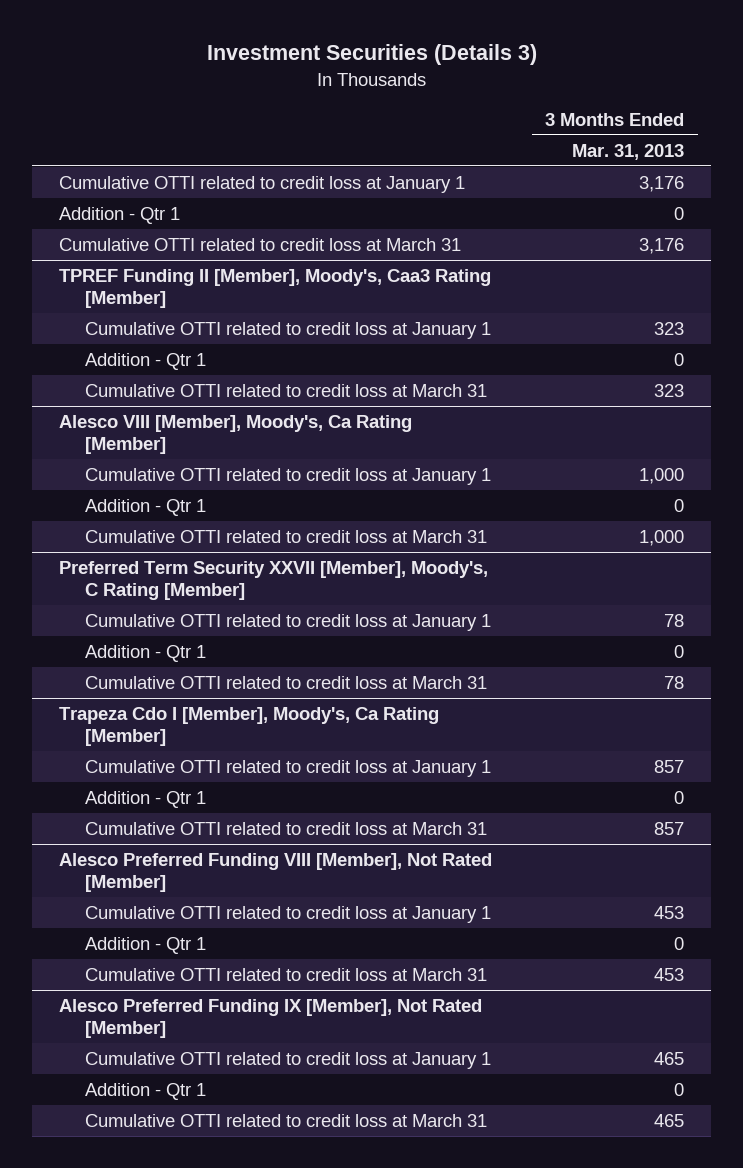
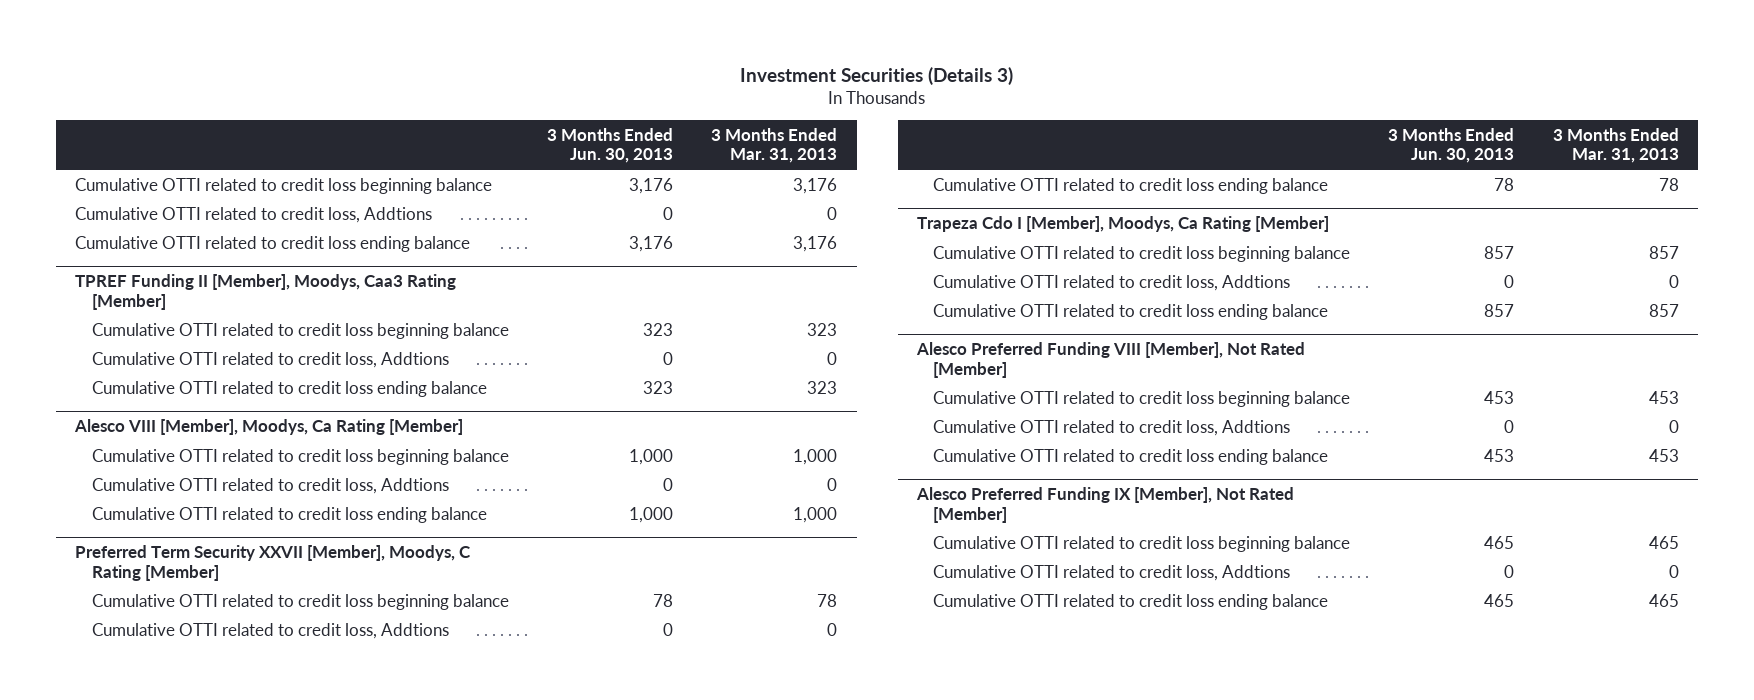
none -> [547,127,674,164] 3 Months Ended Jun. 30, 2013
[58,175,465,193] Cumulative OTTI related to credit loss at January 1 -> [75,177,493,194] Cumulative OTTI related to credit loss beginning balance
[58,206,180,224] Addition - Qtr 1 -> [75,206,433,223] Cumulative OTTI related to credit loss, Addtions
[58,237,461,251] Cumulative OTTI related to credit loss at March 31 -> [75,235,471,252] Cumulative OTTI related to credit loss ending balance
[58,268,491,309] TPREF Funding II [Member], Moody's, Caa3 Rating [Member] -> [75,274,457,310] TPREF Funding II [Member], Moodys, Caa3 Rating [Member]
[84,321,491,339] Cumulative OTTI related to credit loss at January 1 -> [91,322,509,339] Cumulative OTTI related to credit loss beginning balance
[84,352,206,370] Addition - Qtr 1 -> [91,351,449,368] Cumulative OTTI related to credit loss, Addtions
[84,383,487,397] Cumulative OTTI related to credit loss at March 31 -> [91,380,487,397] Cumulative OTTI related to credit loss ending balance
[58,414,412,455] Alesco VIII [Member], Moody's, Ca Rating [Member] -> [74,419,464,436] Alesco VIII [Member], Moodys, Ca Rating [Member]
[84,467,491,485] Cumulative OTTI related to credit loss at January 1 -> [91,448,509,465] Cumulative OTTI related to credit loss beginning balance
[84,498,206,516] Addition - Qtr 1 -> [91,477,449,494] Cumulative OTTI related to credit loss, Addtions
[84,529,487,543] Cumulative OTTI related to credit loss at March 31 -> [91,506,487,523] Cumulative OTTI related to credit loss ending balance
[58,560,488,601] Preferred Term Security XXVII [Member], Moody's, C Rating [Member] -> [75,545,472,581] Preferred Term Security XXVII [Member], Moodys, C Rating [Member]
[84,613,491,631] Cumulative OTTI related to credit loss at January 1 -> [91,593,509,610] Cumulative OTTI related to credit loss beginning balance
[84,644,206,662] Addition - Qtr 1 -> [91,622,449,639] Cumulative OTTI related to credit loss, Addtions
[84,675,487,689] Cumulative OTTI related to credit loss at March 31 -> [933,177,1329,194] Cumulative OTTI related to credit loss ending balance
[58,706,439,747] Trapeza Cdo I [Member], Moody's, Ca Rating [Member] -> [916,216,1329,233] Trapeza Cdo I [Member], Moodys, Ca Rating [Member]
[84,759,491,777] Cumulative OTTI related to credit loss at January 1 -> [933,245,1351,262] Cumulative OTTI related to credit loss beginning balance
[84,790,206,808] Addition - Qtr 1 -> [933,274,1291,291] Cumulative OTTI related to credit loss, Addtions
[84,821,487,835] Cumulative OTTI related to credit loss at March 31 -> [933,303,1329,320] Cumulative OTTI related to credit loss ending balance
[84,905,491,923] Cumulative OTTI related to credit loss at January 1 -> [933,390,1351,407] Cumulative OTTI related to credit loss beginning balance
[84,936,206,954] Addition - Qtr 1 -> [933,419,1291,436] Cumulative OTTI related to credit loss, Addtions
[84,967,487,981] Cumulative OTTI related to credit loss at March 31 -> [933,448,1329,465] Cumulative OTTI related to credit loss ending balance
[84,1051,491,1069] Cumulative OTTI related to credit loss at January 1 -> [933,535,1351,552] Cumulative OTTI related to credit loss beginning balance
[84,1082,206,1100] Addition - Qtr 1 -> [933,564,1291,581] Cumulative OTTI related to credit loss, Addtions
[84,1113,487,1127] Cumulative OTTI related to credit loss at March 31 -> [933,593,1329,610] Cumulative OTTI related to credit loss ending balance

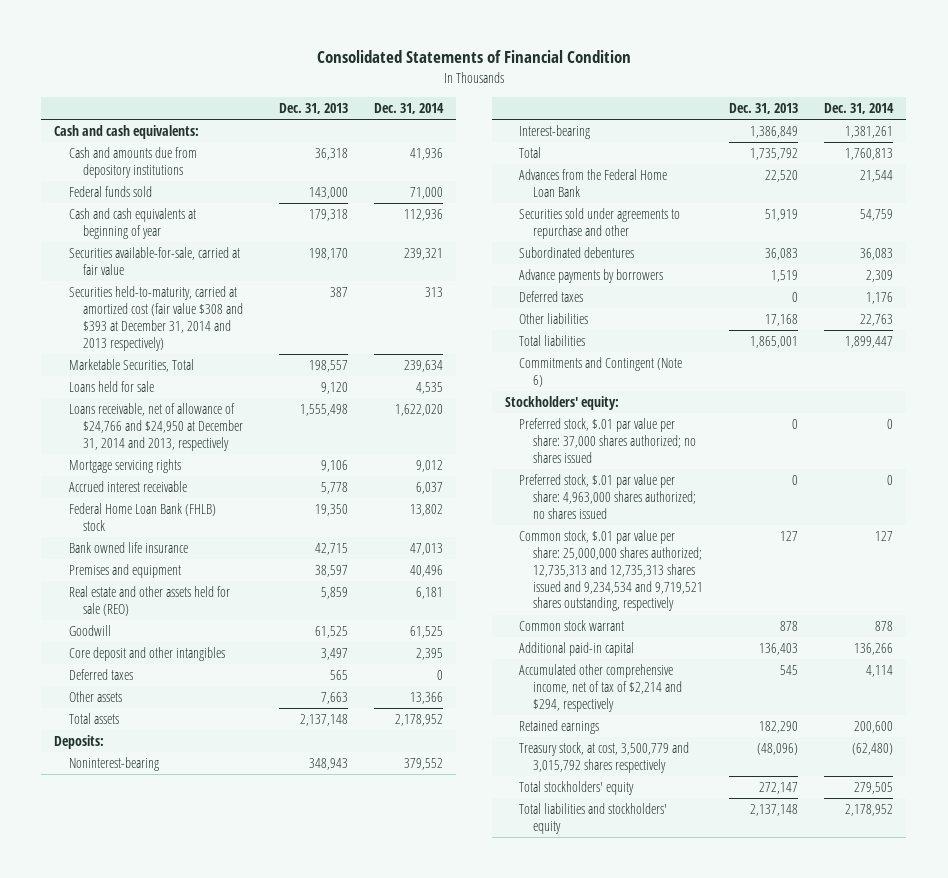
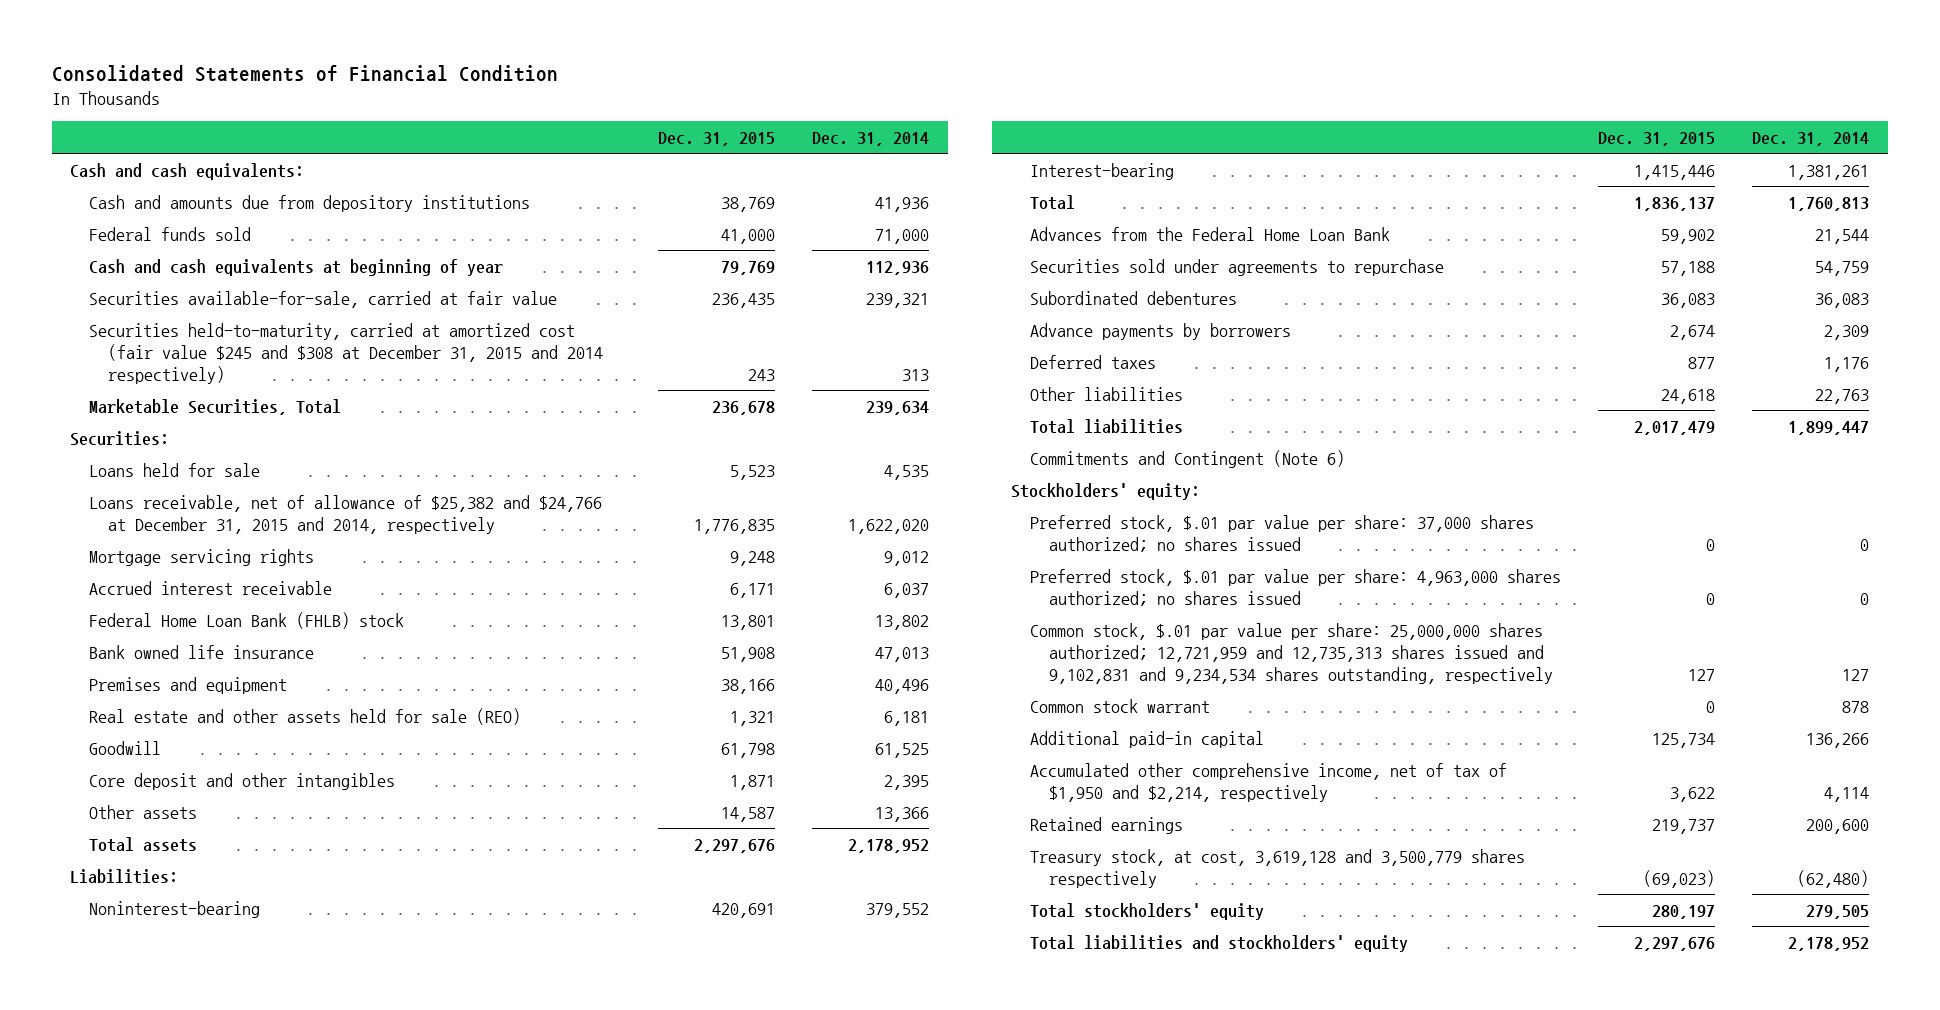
[278,103,348,115] Dec. 31, 2013 -> none
none -> [657,132,775,147] Dec. 31, 2015
[68,286,243,351] Securities held-to-maturity, carried at amortized cost (fair value $308 and $393 at December 31, 2014 and 2013 respectively) -> [89,322,604,385] Securities held-to-maturity, carried at amortized cost (fair value $245 and $308 at December 31, 2015 and 2014 respectively)
none -> [70,430,170,446] Securities:
[68,403,243,451] Loans receivable, net of allowance of $24,766 and $24,950 at December 31, 2014 and 2013, respectively -> [89,494,603,534] Loans receivable, net of allowance of $25,382 and $24,766 at December 31, 2015 and 2014, respectively
[68,669,133,681] Deferred taxes -> none
[54,735,105,750] Deposits: -> none
none -> [70,868,179,884] Liabilities:
[518,208,680,240] Securities sold under agreements to repurchase and other -> [1029,258,1444,276] Securities sold under agreements to repurchase
[518,530,704,612] Common stock, $.01 par value per share: 25,000,000 shares authorized; 12,735,313 and 12,735,313 shares issued and 9,234,534 and 9,719,521 shares outstanding, respectively -> [1029,622,1553,685] Common stock, $.01 par value per share: 25,000,000 shares authorized; 12,721,959 and 12,735,313 shares issued and 9,102,831 and 9,234,534 shares outstanding, respectively
[518,664,683,712] Accumulated other comprehensive income, net of tax of $2,214 and $294, respectively -> [1029,762,1507,802] Accumulated other comprehensive income, net of tax of $1,950 and $2,214, respectively
[518,742,689,774] Treasury stock, at cost, 3,500,779 and 3,015,792 shares respectively -> [1029,848,1525,888] Treasury stock, at cost, 3,619,128 and 3,500,779 shares respectively

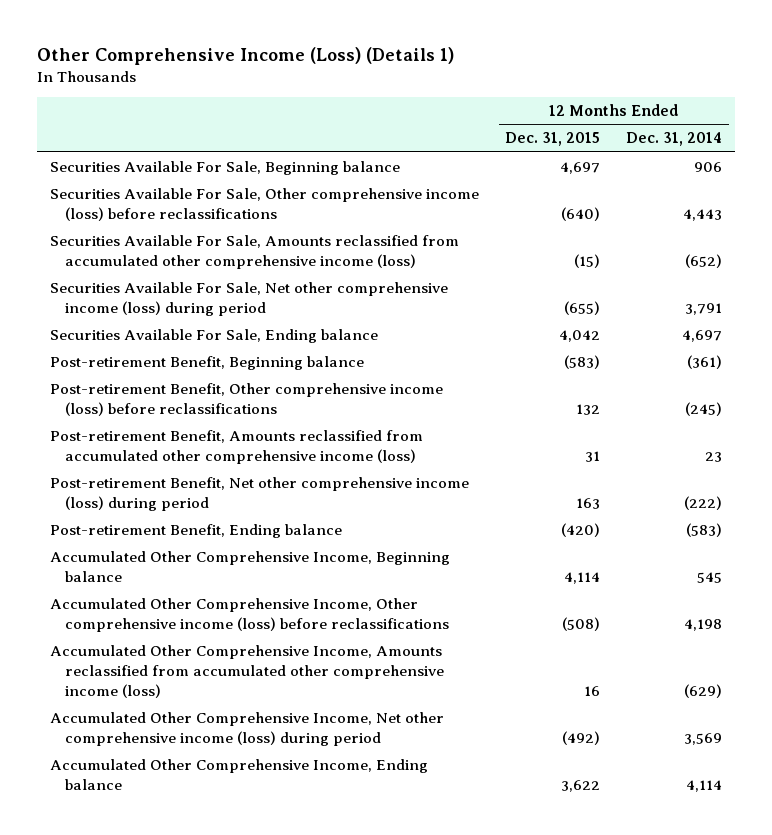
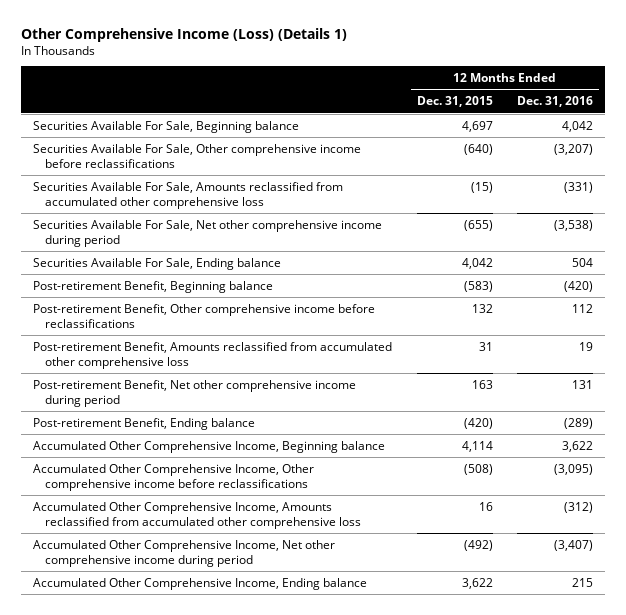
[626,132,723,147] Dec. 31, 2014 -> none
none -> [516,96,593,108] Dec. 31, 2016
[50,187,480,221] Securities Available For Sale, Other comprehensive income (loss) before reclassifications -> [33,143,362,168] Securities Available For Sale, Other comprehensive income before reclassifications
[50,234,460,269] Securities Available For Sale, Amounts reclassified from accumulated other comprehensive income (loss) -> [33,181,344,209] Securities Available For Sale, Amounts reclassified from accumulated other comprehensive loss
[50,281,449,316] Securities Available For Sale, Net other comprehensive income (loss) during period -> [33,219,383,247] Securities Available For Sale, Net other comprehensive income during period
[50,382,444,416] Post-retirement Benefit, Other comprehensive income (loss) before reclassifications -> [33,303,376,328] Post-retirement Benefit, Other comprehensive income before reclassifications
[50,429,424,464] Post-retirement Benefit, Amounts reclassified from accumulated other comprehensive income (loss) -> [33,341,393,369] Post-retirement Benefit, Amounts reclassified from accumulated other comprehensive loss
[50,476,470,511] Post-retirement Benefit, Net other comprehensive income (loss) during period -> [33,379,357,407] Post-retirement Benefit, Net other comprehensive income during period
[50,597,449,632] Accumulated Other Comprehensive Income, Other comprehensive income (loss) before reclassifications -> [33,463,315,491] Accumulated Other Comprehensive Income, Other comprehensive income before reclassifications
[50,644,444,698] Accumulated Other Comprehensive Income, Amounts reclassified from accumulated other comprehensive income (loss) -> [33,501,362,529] Accumulated Other Comprehensive Income, Amounts reclassified from accumulated other comprehensive loss
[50,711,445,746] Accumulated Other Comprehensive Income, Net other comprehensive income (loss) during period -> [33,539,336,567] Accumulated Other Comprehensive Income, Net other comprehensive income during period

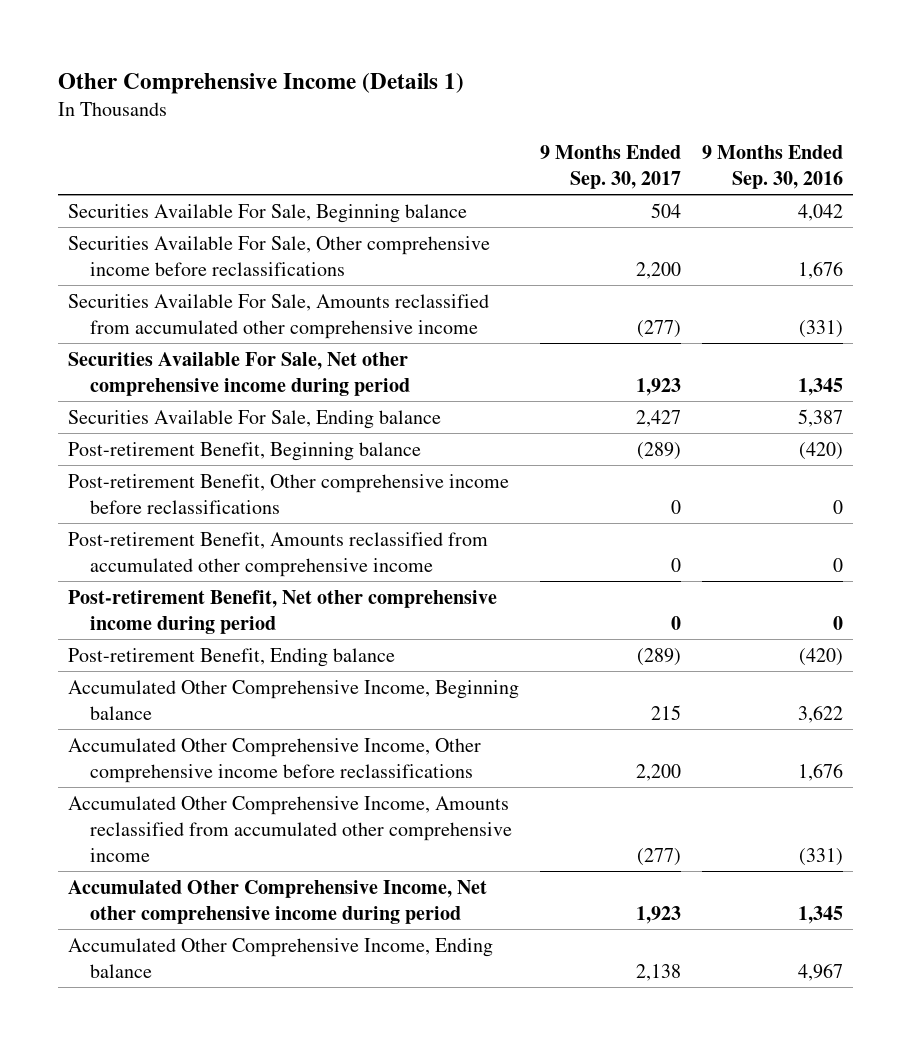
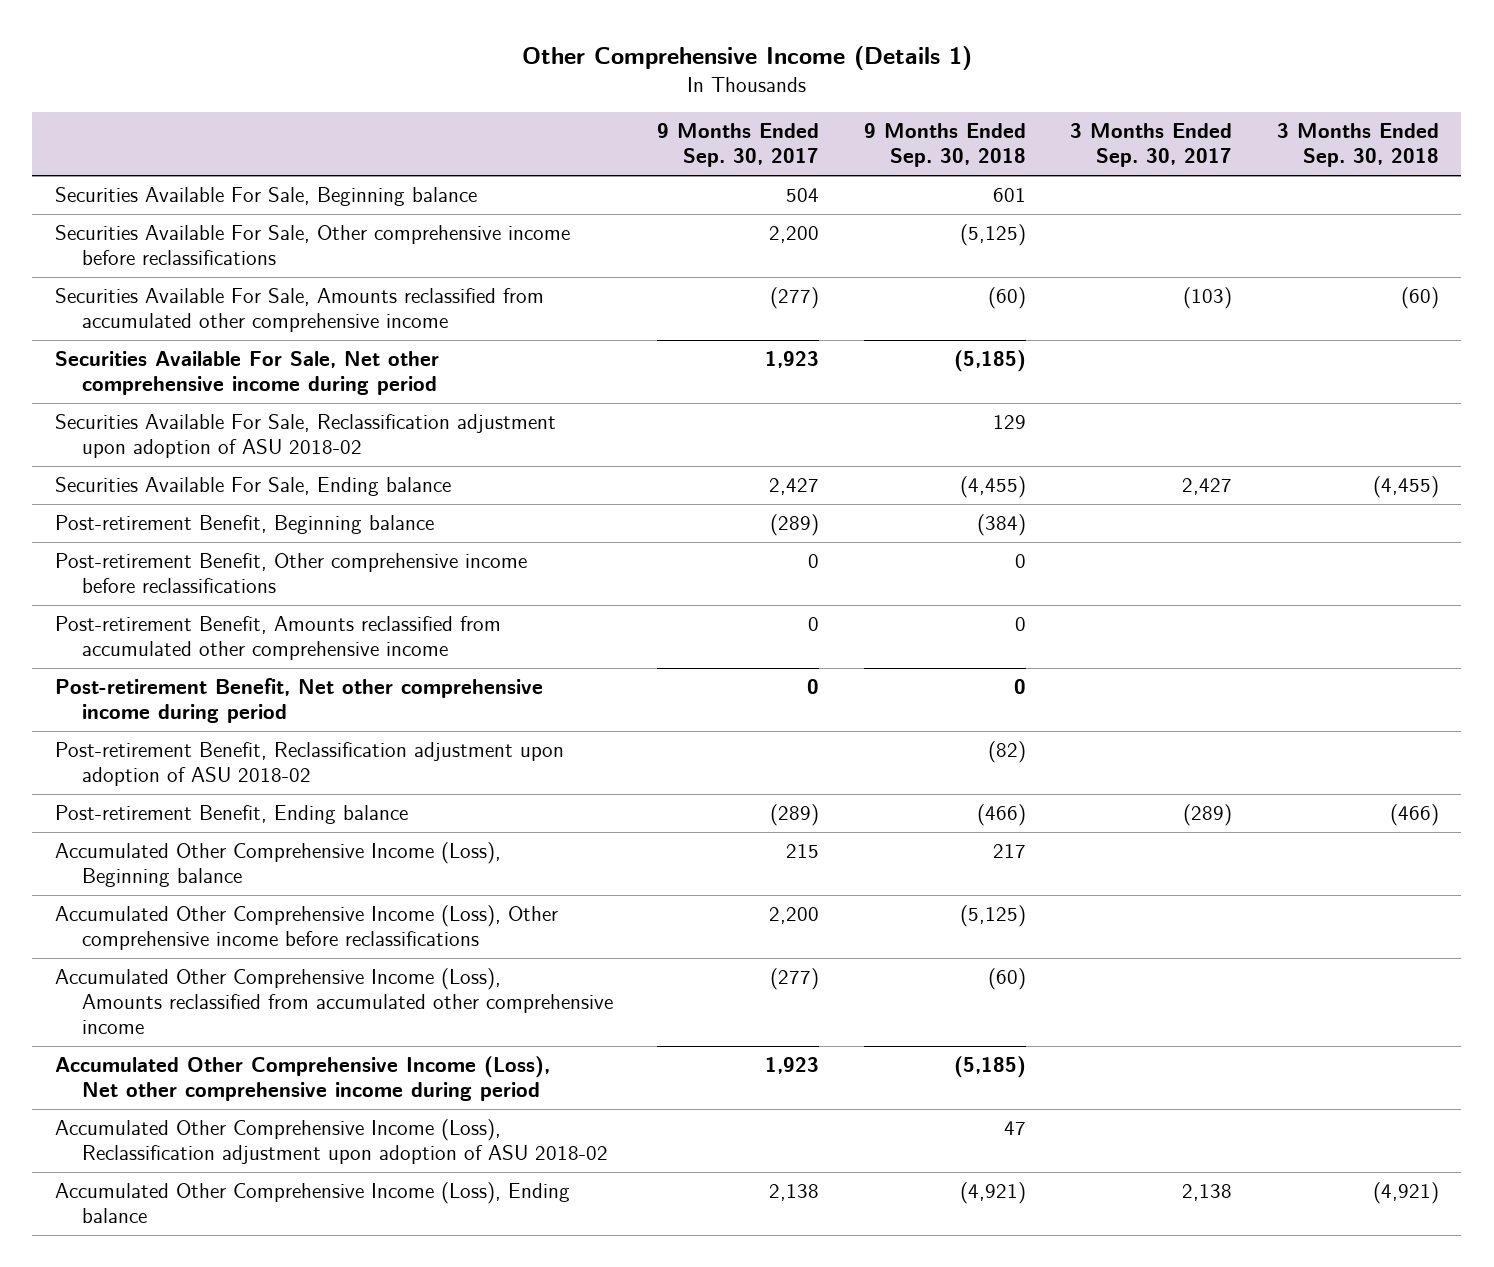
[701,144,843,190] 9 Months Ended Sep. 30, 2016 -> none
none -> [863,123,1026,168] 9 Months Ended Sep. 30, 2018
none -> [1070,123,1233,168] 3 Months Ended Sep. 30, 2017
none -> [1277,123,1440,168] 3 Months Ended Sep. 30, 2018
none -> [54,414,556,459] Securities Available For Sale, Reclassification adjustment upon adoption of ASU 2018-02
none -> [54,742,564,787] Post-retirement Benefit, Reclassification adjustment upon adoption of ASU 2018-02
[68,679,520,720] Accumulated Other Comprehensive Income, Beginning balance -> [54,842,501,888] Accumulated Other Comprehensive Income (Loss), Beginning balance
[68,737,482,783] Accumulated Other Comprehensive Income, Other comprehensive income before reclassifications -> [54,905,558,951] Accumulated Other Comprehensive Income (Loss), Other comprehensive income before reclassifications
[68,795,513,862] Accumulated Other Comprehensive Income, Amounts reclassified from accumulated other comprehensive income -> [54,968,613,1034] Accumulated Other Comprehensive Income (Loss), Amounts reclassified from accumulated other comprehensive income
[68,879,488,924] Accumulated Other Comprehensive Income, Net other comprehensive income during period -> [54,1056,550,1102] Accumulated Other Comprehensive Income (Loss), Net other comprehensive income during period
none -> [54,1119,608,1165] Accumulated Other Comprehensive Income (Loss), Reclassification adjustment upon adoption of ASU 2018-02
[68,937,494,978] Accumulated Other Comprehensive Income, Ending balance -> [54,1182,570,1224] Accumulated Other Comprehensive Income (Loss), Ending balance

